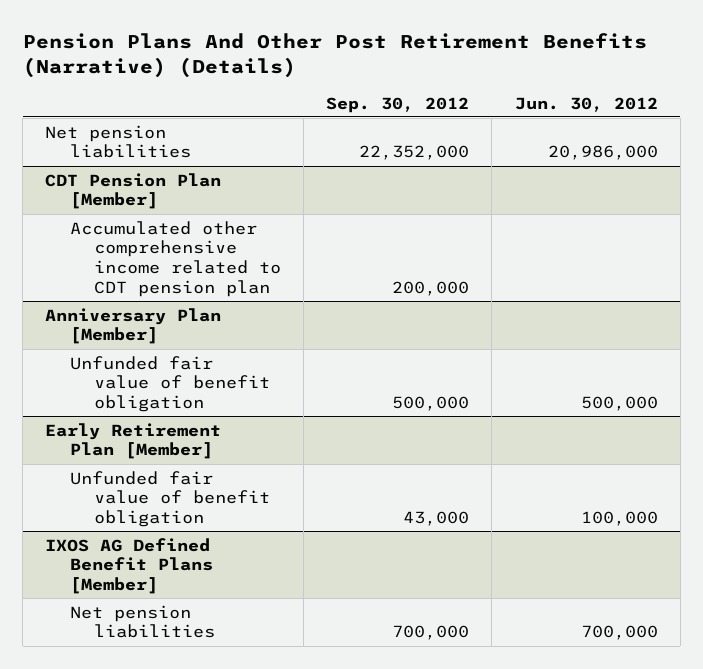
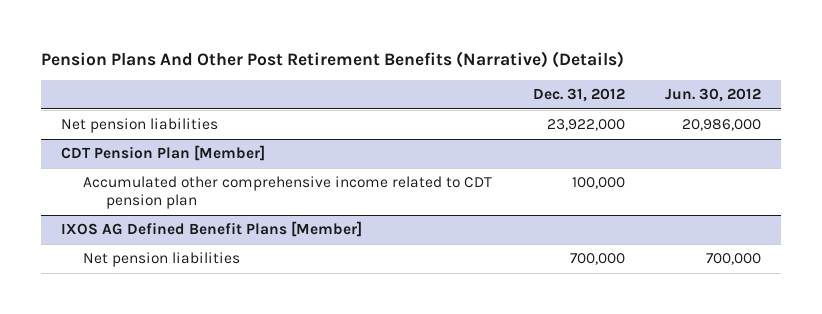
[326,96,470,113] Sep. 30, 2012 -> none
none -> [532,88,625,103] Dec. 31, 2012
[45,307,222,345] Anniversary Plan [Member] -> none
[69,355,271,412] Unfunded fair value of benefit obligation -> none
[45,422,222,460] Early Retirement Plan [Member] -> none
[69,470,271,527] Unfunded fair value of benefit obligation -> none

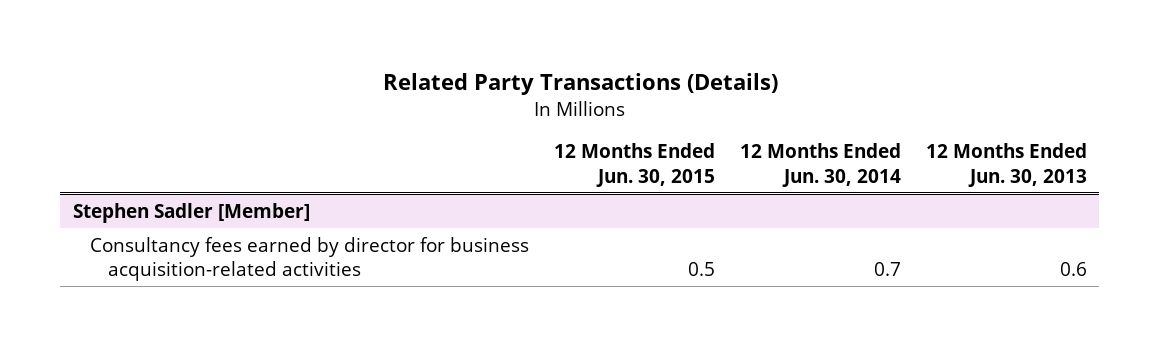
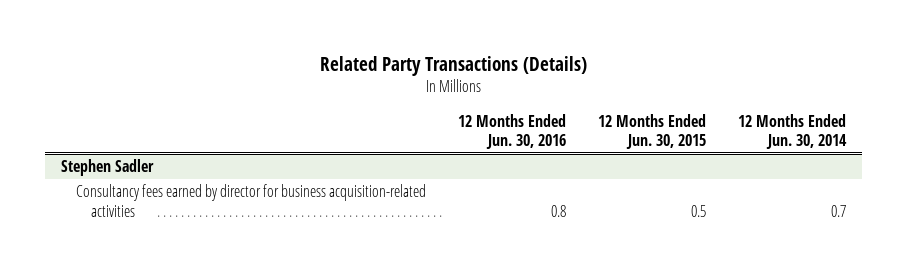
[925,143,1087,187] 12 Months Ended Jun. 30, 2013 -> none
none -> [458,113,567,150] 12 Months Ended Jun. 30, 2016
[72,202,310,223] Stephen Sadler [Member] -> [61,159,155,177] Stephen Sadler

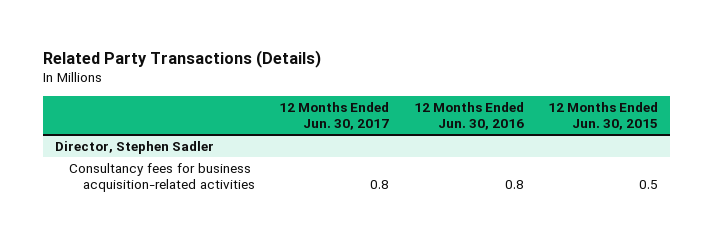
[737,113,847,150] 12 Months Ended Jun. 30, 2014 -> none
none -> [279,101,390,131] 12 Months Ended Jun. 30, 2017
[61,159,155,177] Stephen Sadler -> [54,140,214,154] Director, Stephen Sadler
[76,184,427,217] Consultancy fees earned by director for business acquisition-related activities -> [68,162,256,193] Consultancy fees for business acquisition-related activities

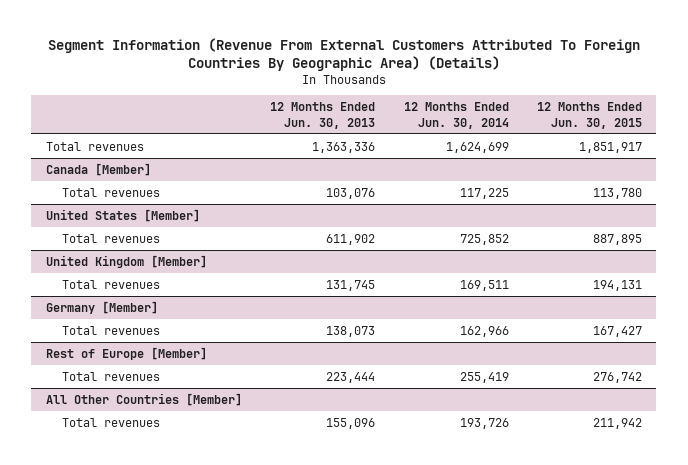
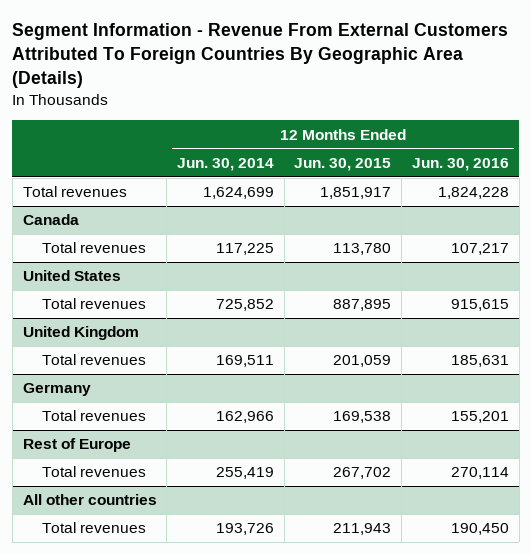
[47,37,640,71] Segment Information (Revenue From External Customers Attributed To Foreign Countries By Geographic Area) (Details) -> [12,23,509,89] Segment Information - Revenue From External Customers Attributed To Foreign Countries By Geographic Area (Details)
[270,102,376,129] 12 Months Ended Jun. 30, 2013 -> none
none -> [411,157,509,171] Jun. 30, 2016
[45,162,151,176] Canada [Member] -> [22,214,79,226] Canada
[45,208,200,222] United States [Member] -> [22,270,121,282] United States
[45,254,207,268] United Kingdom [Member] -> [22,326,139,341] United Kingdom
[593,279,643,291] 194,131 -> [333,355,392,368] 201,059
[45,300,158,314] Germany [Member] -> [22,383,91,397] Germany
[593,325,643,337] 167,427 -> [333,411,392,424] 169,538
[45,346,207,360] Rest of Europe [Member] -> [22,438,131,453] Rest of Europe
[593,371,643,383] 276,742 -> [333,467,392,480] 267,702
[45,392,242,406] All Other Countries [Member] -> [22,494,157,506] All other countries
[593,417,643,429] 211,942 -> [333,523,392,536] 211,943

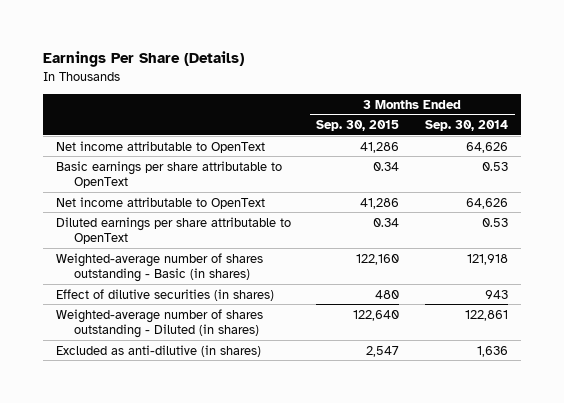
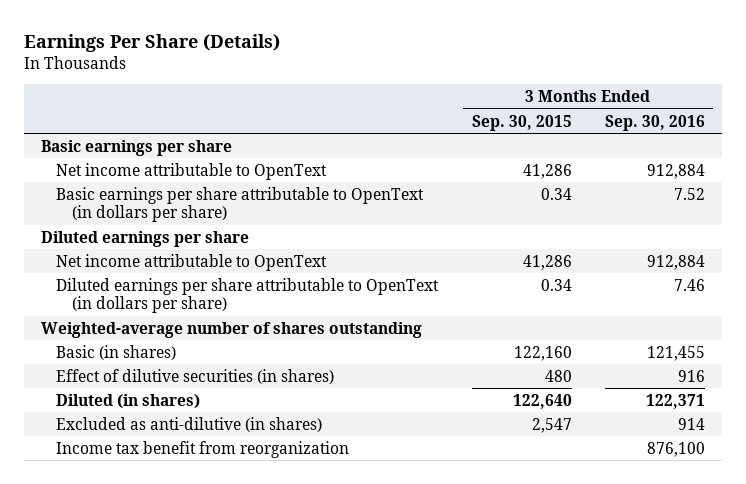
[425,119,509,131] Sep. 30, 2014 -> none
none -> [605,114,706,131] Sep. 30, 2016
none -> [40,139,232,156] Basic earnings per share
[55,160,282,189] Basic earnings per share attributable to OpenText -> [56,186,425,223] Basic earnings per share attributable to OpenText (in dollars per share)
none -> [40,230,249,247] Diluted earnings per share
[55,216,291,245] Diluted earnings per share attributable to OpenText -> [56,277,440,314] Diluted earnings per share attributable to OpenText (in dollars per share)
none -> [40,321,422,338] Weighted-average number of shares outstanding
[55,252,263,283] Weighted-average number of shares outstanding - Basic (in shares) -> [56,344,177,360] Basic (in shares)
[55,308,263,339] Weighted-average number of shares outstanding - Diluted (in shares) -> [56,393,201,409] Diluted (in shares)
none -> [56,440,350,458] Income tax benefit from reorganization

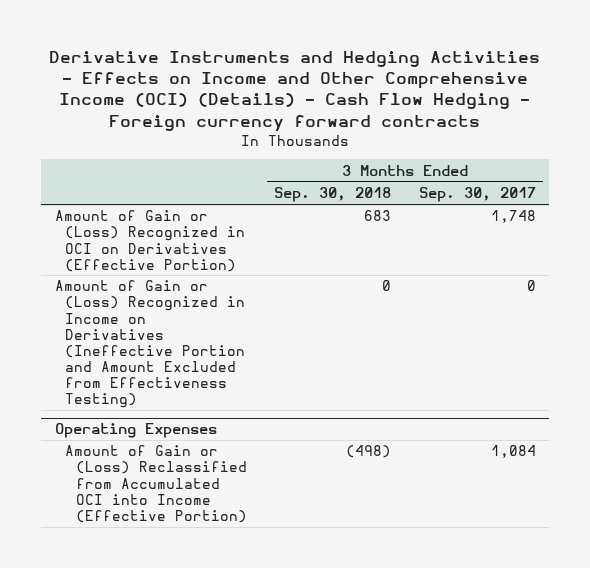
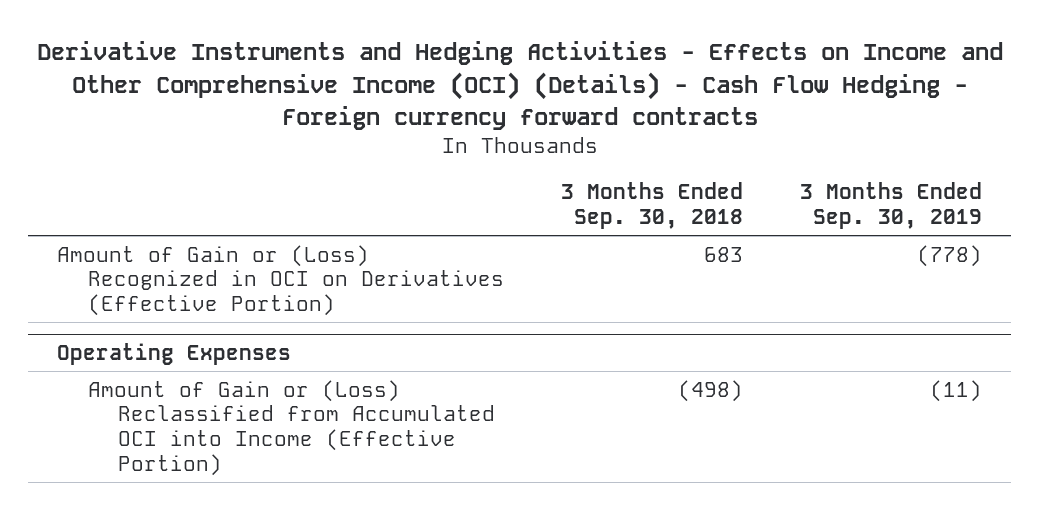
[418,187,536,203] Sep. 30, 2017 -> none
none -> [800,182,983,230] 3 Months Ended Sep. 30, 2019
[54,280,246,408] Amount of Gain or (Loss) Recognized in Income on Derivatives (Ineffective Portion and Amount Excluded from Effectiveness Testing) -> none

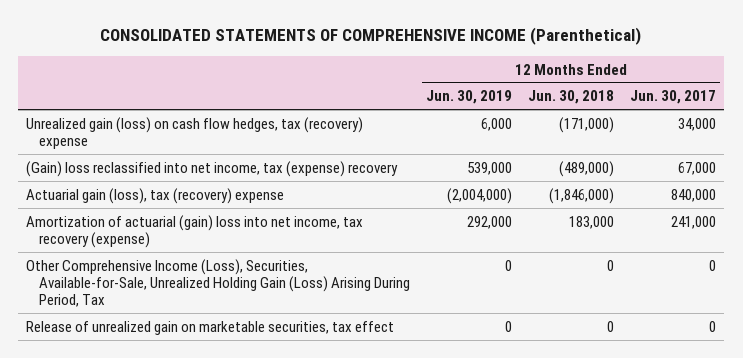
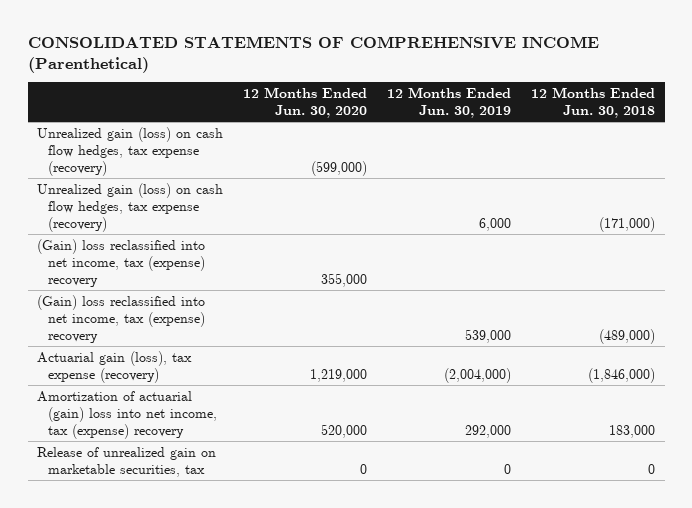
[630,90,717,105] Jun. 30, 2017 -> none
none -> [243,86,368,118] 12 Months Ended Jun. 30, 2020
none -> [37,126,224,176] Unrealized gain (loss) on cash flow hedges, tax expense (recovery)
[26,116,364,149] Unrealized gain (loss) on cash flow hedges, tax (recovery) expense -> [37,182,224,232] Unrealized gain (loss) on cash flow hedges, tax expense (recovery)
none -> [37,238,206,287] (Gain) loss reclassified into net income, tax (expense) recovery
[26,258,410,308] Other Comprehensive Income (Loss), Securities, Available-for-Sale, Unrealized Holding Gain (Loss) Arising During Period, Tax -> none
[26,187,285,204] Actuarial gain (loss), tax (recovery) expense -> [37,350,193,383] Actuarial gain (loss), tax expense (recovery)
[26,214,364,248] Amortization of actuarial (gain) loss into net income, tax recovery (expense) -> [37,390,218,439] Amortization of actuarial (gain) loss into net income, tax (expense) recovery
[26,320,395,335] Release of unrealized gain on marketable securities, tax effect -> [37,446,217,477] Release of unrealized gain on marketable securities, tax

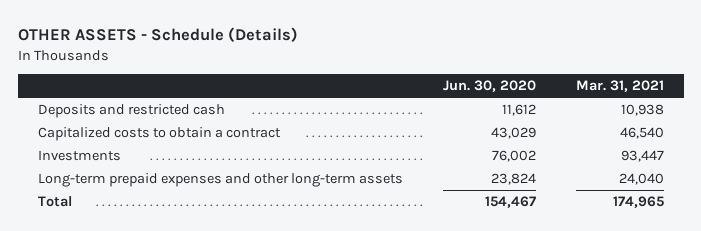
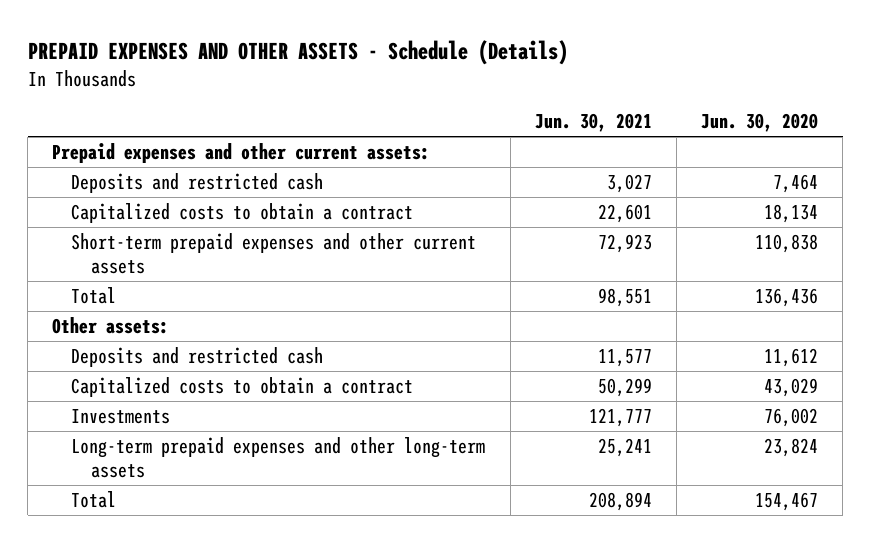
[17,27,298,43] OTHER ASSETS - Schedule (Details) -> [27,39,568,65] PREPAID EXPENSES AND OTHER ASSETS - Schedule (Details)
[575,80,664,93] Mar. 31, 2021 -> none
none -> [534,113,652,133] Jun. 30, 2021
none -> [52,143,431,164] Prepaid expenses and other current assets:
none -> [71,173,324,194] Deposits and restricted cash
none -> [71,203,414,224] Capitalized costs to obtain a contract
none -> [71,233,477,274] Short-term prepaid expenses and other current assets
none -> [71,287,117,305] Total
none -> [52,317,170,335] Other assets:

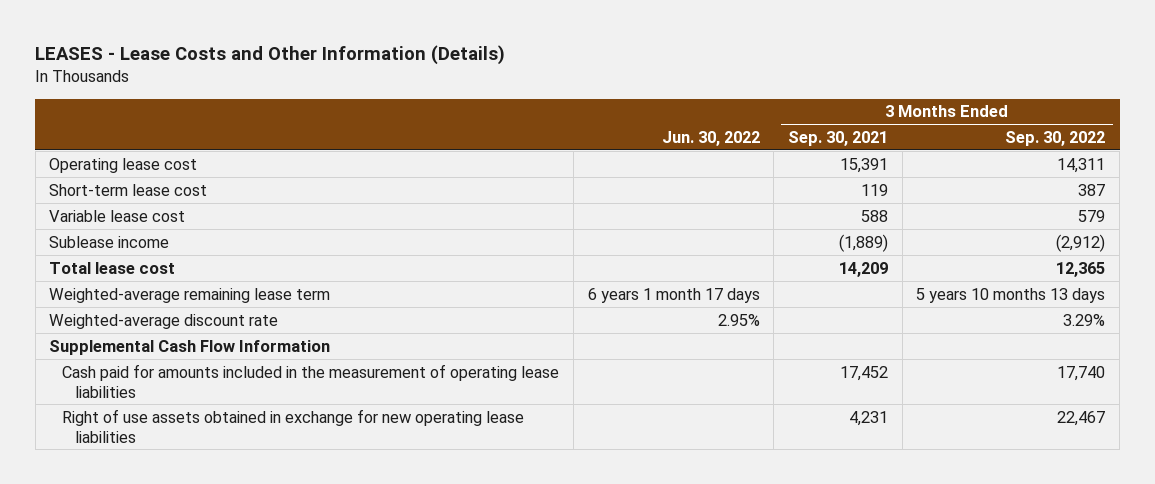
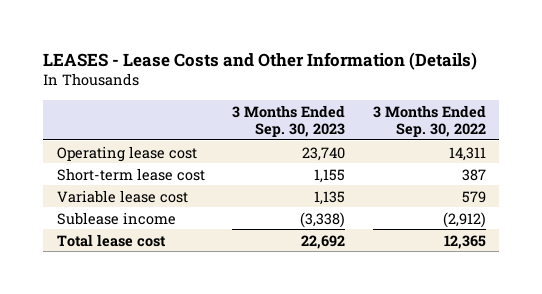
[661,130,760,146] Jun. 30, 2022 -> none
[788,130,889,146] Sep. 30, 2021 -> none
none -> [232,104,346,137] 3 Months Ended Sep. 30, 2023
[49,287,331,303] Weighted-average remaining lease term -> none
[49,313,279,329] Weighted-average discount rate -> none
[49,339,331,355] Supplemental Cash Flow Information -> none
[62,363,560,398] Cash paid for amounts included in the measurement of operating lease liabilities -> none
[62,408,525,443] Right of use assets obtained in exchange for new operating lease liabilities -> none

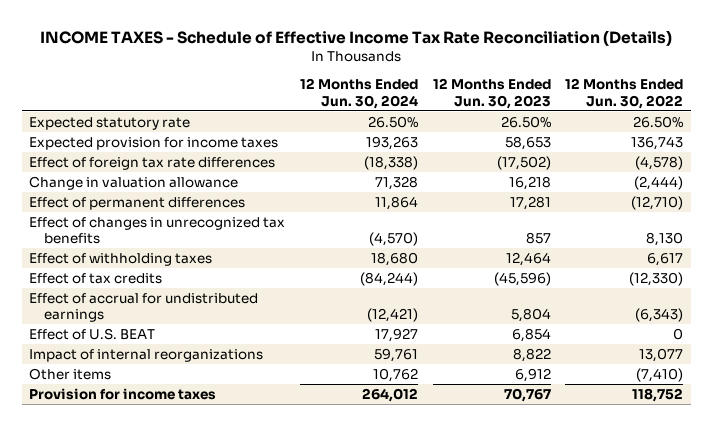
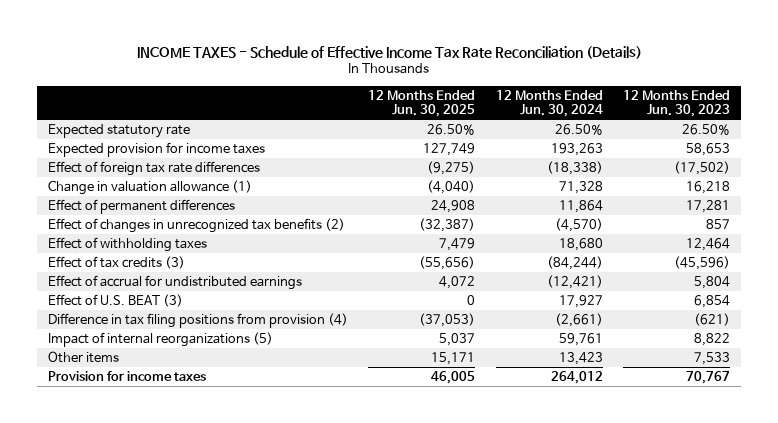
[565,78,684,109] 12 Months Ended Jun. 30, 2022 -> none
none -> [368,89,476,118] 12 Months Ended Jun. 30, 2025
[29,175,239,190] Change in valuation allowance -> [47,180,252,196] Change in valuation allowance (1)
[29,216,286,244] Effect of changes in unrecognized tax benefits -> [47,218,345,234] Effect of changes in unrecognized tax benefits (2)
[29,272,163,284] Effect of tax credits -> [47,256,185,270] Effect of tax credits (3)
[29,327,156,340] Effect of U.S. BEAT -> [47,294,183,308] Effect of U.S. BEAT (3)
none -> [47,313,348,329] Difference in tax filing positions from provision (4)
[29,348,264,362] Impact of internal reorganizations -> [47,332,273,348] Impact of internal reorganizations (5)
[373,367,419,382] 10,762 -> [558,352,603,366] 13,423
[514,367,551,382] 6,912 -> [694,352,731,366] 7,533

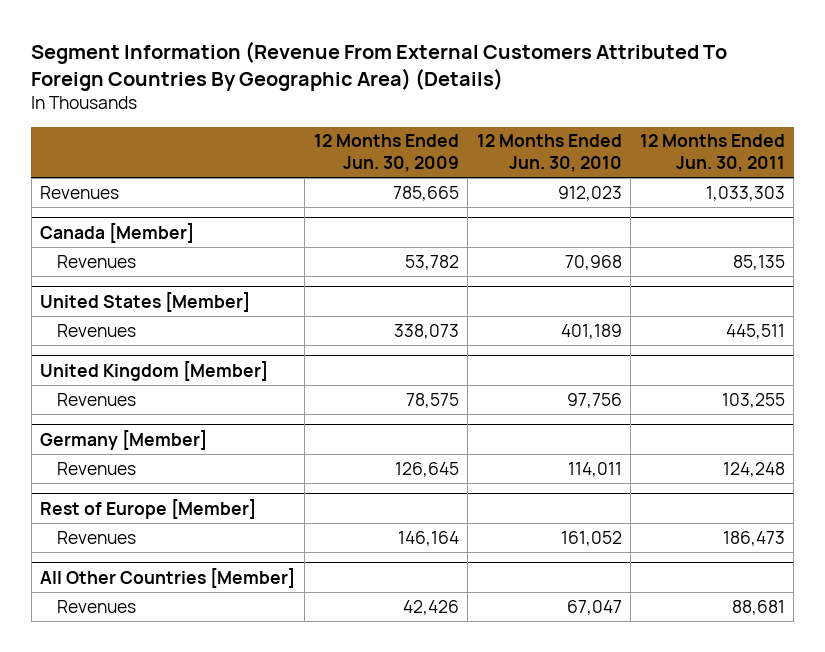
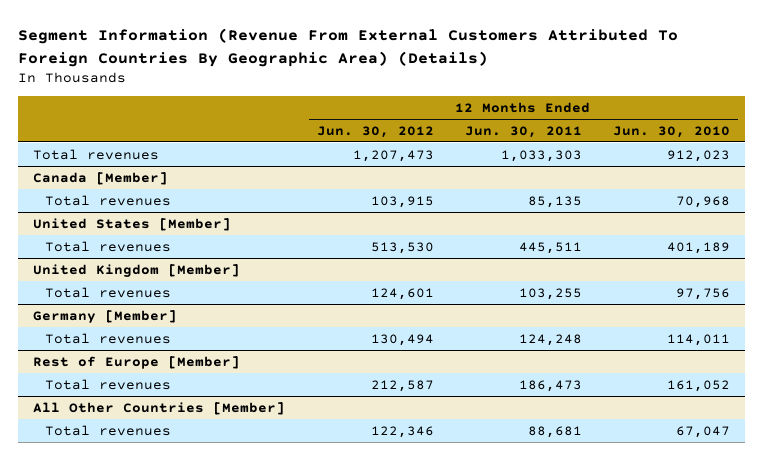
[313,134,459,173] 12 Months Ended Jun. 30, 2009 -> none
none -> [316,125,434,138] Jun. 30, 2012
[40,185,120,199] Revenues -> [33,148,160,160] Total revenues
[56,254,136,268] Revenues -> [44,194,171,206] Total revenues
[56,323,136,337] Revenues -> [44,240,171,252] Total revenues
[56,392,136,406] Revenues -> [44,286,171,298] Total revenues
[56,461,136,475] Revenues -> [44,332,171,344] Total revenues
[56,530,136,544] Revenues -> [44,378,171,390] Total revenues
[56,599,136,613] Revenues -> [44,424,171,436] Total revenues

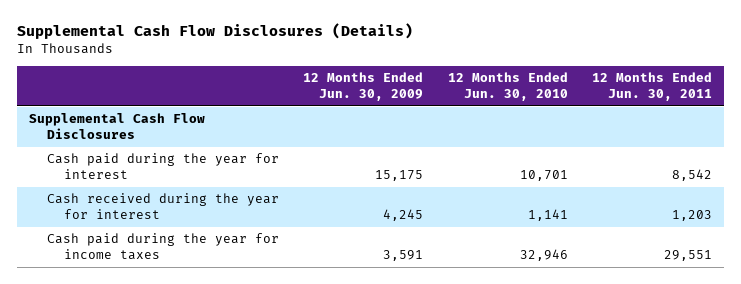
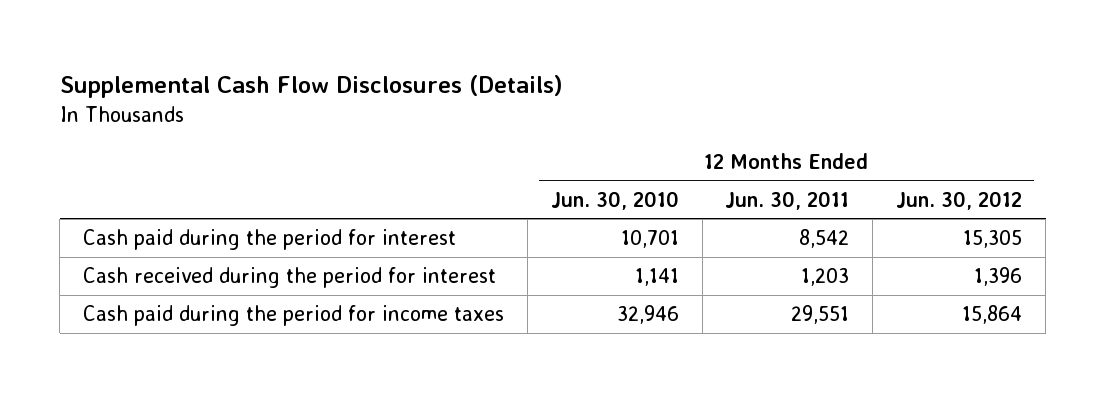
[303,72,424,102] 12 Months Ended Jun. 30, 2009 -> none
none -> [896,190,1023,210] Jun. 30, 2012
[29,113,206,140] Supplemental Cash Flow Disclosures -> none
[46,153,279,180] Cash paid during the year for interest -> [83,229,457,251] Cash paid during the period for interest
[46,193,279,220] Cash received during the year for interest -> [83,267,497,289] Cash received during the period for interest
[46,233,279,261] Cash paid during the year for income taxes -> [83,305,505,327] Cash paid during the period for income taxes

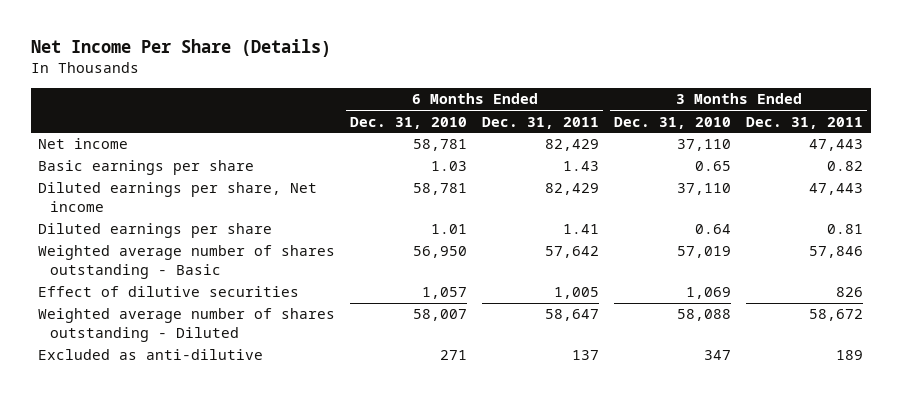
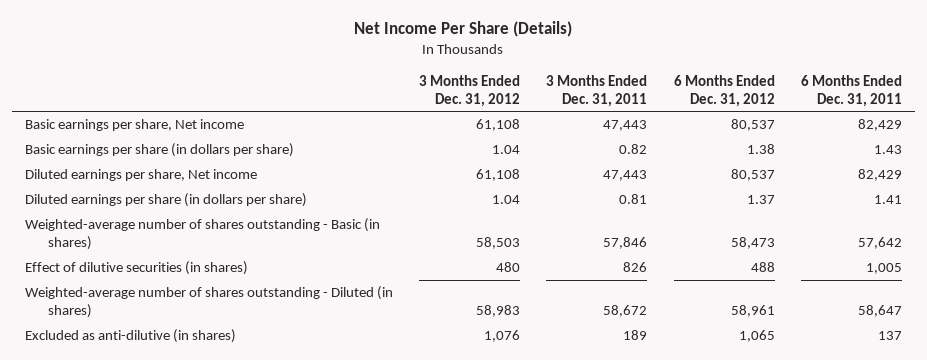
[350,116,468,129] Dec. 31, 2010 -> none
[614,116,732,129] Dec. 31, 2010 -> none
none -> [419,74,521,107] 3 Months Ended Dec. 31, 2012
none -> [673,74,775,107] 6 Months Ended Dec. 31, 2012
[38,138,129,150] Net income -> [24,119,244,132] Basic earnings per share, Net income
[38,160,255,176] Basic earnings per share -> [24,143,294,158] Basic earnings per share (in dollars per share)
[38,223,273,239] Diluted earnings per share -> [24,193,307,208] Diluted earnings per share (in dollars per share)
[38,245,336,279] Weighted average number of shares outstanding - Basic -> [24,218,380,250] Weighted-average number of shares outstanding - Basic (in shares)
[38,286,300,298] Effect of dilutive securities -> [24,261,248,276] Effect of dilutive securities (in shares)
[38,308,336,342] Weighted average number of shares outstanding - Diluted -> [24,286,393,318] Weighted-average number of shares outstanding - Diluted (in shares)
[38,349,264,361] Excluded as anti-dilutive -> [24,329,236,344] Excluded as anti-dilutive (in shares)

